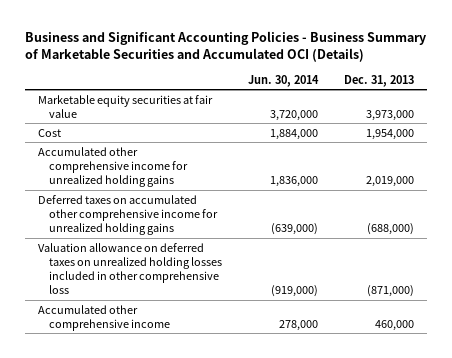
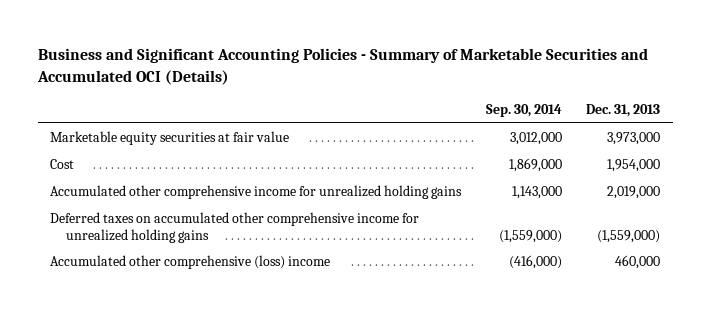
[25,31,427,63] Business and Significant Accounting Policies - Business Summary of Marketable Securities and Accumulated OCI (Details) -> [37,48,649,85] Business and Significant Accounting Policies - Summary of Marketable Securities and Accumulated OCI (Details)
[247,74,319,87] Jun. 30, 2014 -> none
none -> [485,104,562,118] Sep. 30, 2014
[38,242,222,295] Valuation allowance on deferred taxes on unrealized holding losses included in other comprehensive loss -> none
[366,222,414,235] (688,000) -> [597,230,661,244] (1,559,000)
[38,304,170,331] Accumulated other comprehensive income -> [50,255,331,270] Accumulated other comprehensive (loss) income

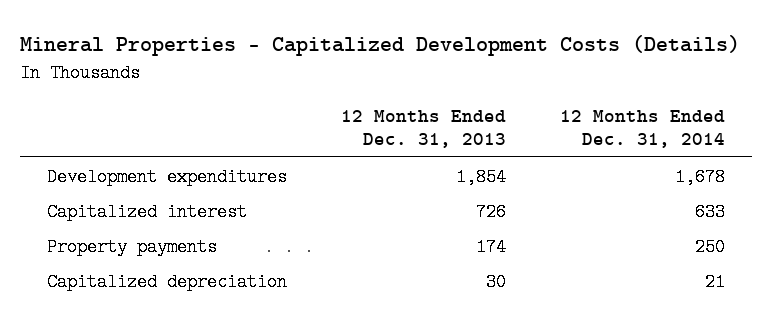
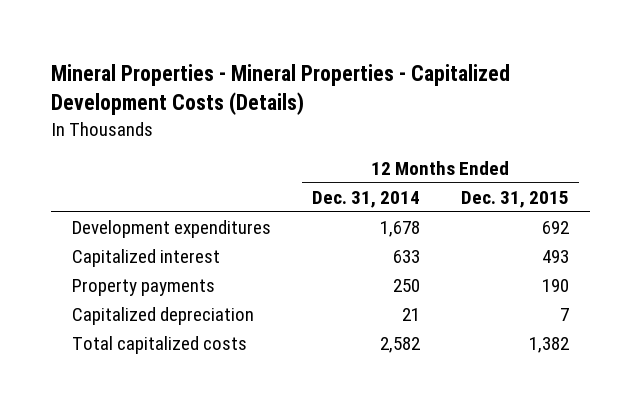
[19,34,740,56] Mineral Properties - Capitalized Development Costs (Details) -> [51,63,511,115] Mineral Properties - Mineral Properties - Capitalized Development Costs (Details)
[340,109,506,149] 12 Months Ended Dec. 31, 2013 -> none
none -> [460,190,569,208] Dec. 31, 2015
none -> [71,335,247,354] Total capitalized costs

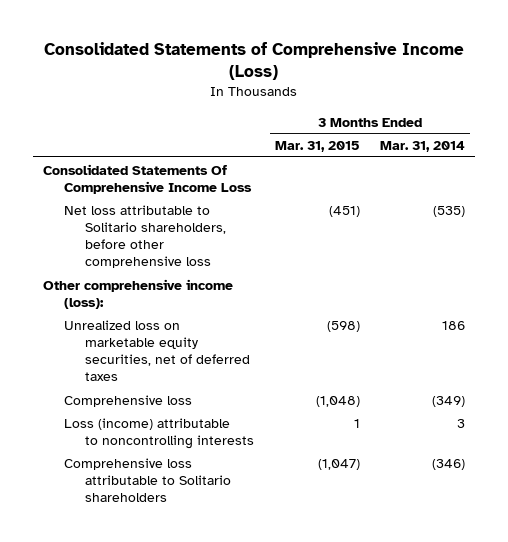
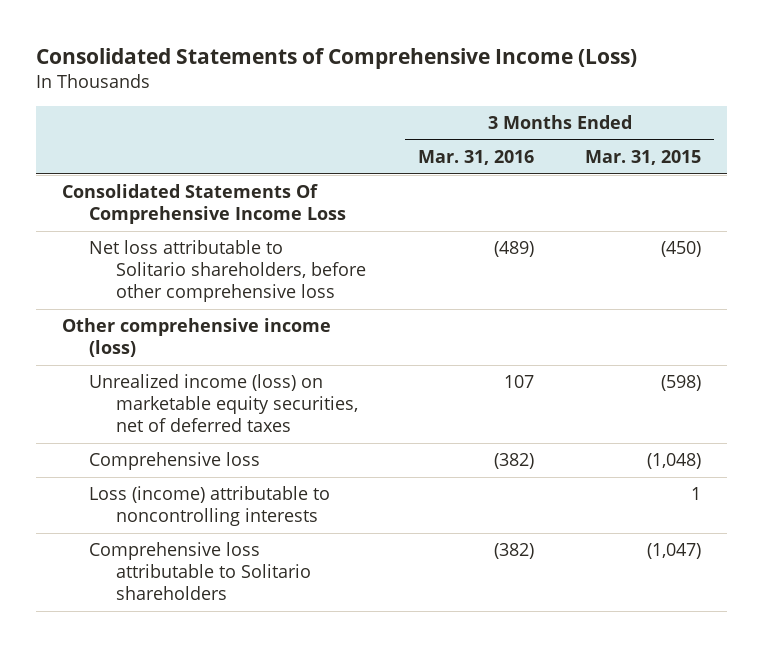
[380,141,466,153] Mar. 31, 2014 -> none
none -> [417,150,534,166] Mar. 31, 2016
[328,205,360,217] (451) -> [661,241,702,258] (450)
[42,278,233,309] Other comprehensive income (loss): -> [61,318,331,358] Other comprehensive income (loss)
[64,319,251,381] Unrealized loss on marketable equity securities, net of deferred taxes -> [88,374,359,433] Unrealized income (loss) on marketable equity securities, net of deferred taxes

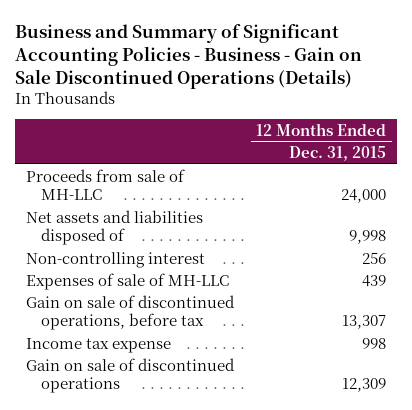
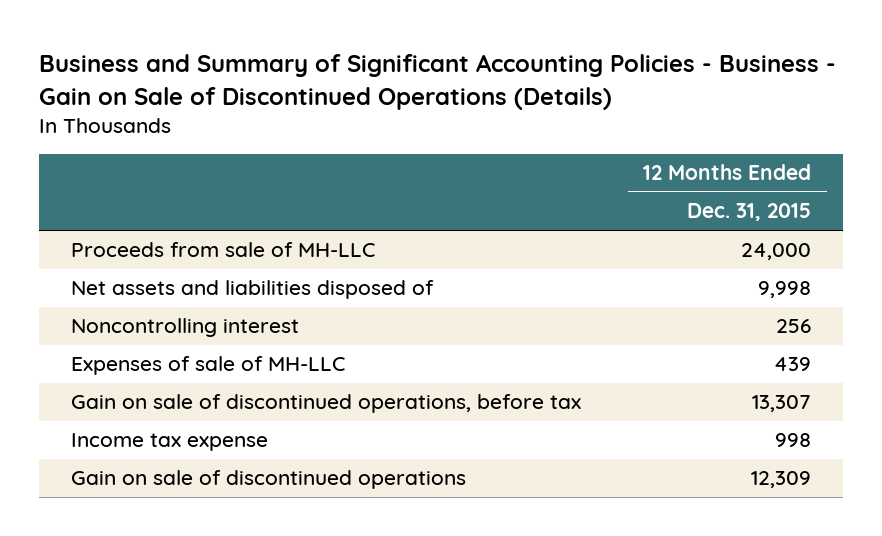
[15,24,363,90] Business and Summary of Significant Accounting Policies - Business - Gain on Sale Discontinued Operations (Details) -> [39,53,837,110] Business and Summary of Significant Accounting Policies - Business - Gain on Sale of Discontinued Operations (Details)
[26,251,206,268] Non-controlling interest -> [70,318,299,338] Noncontrolling interest

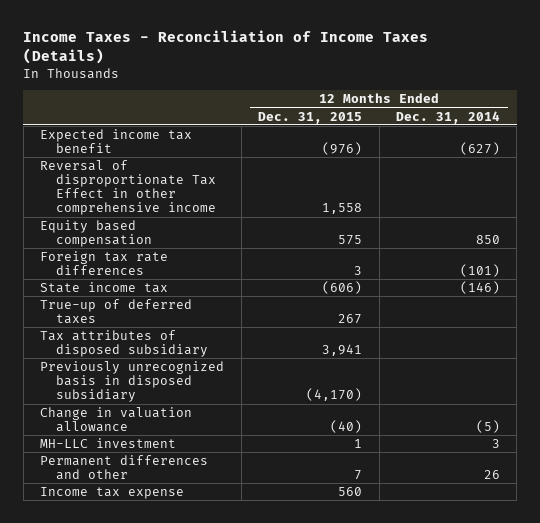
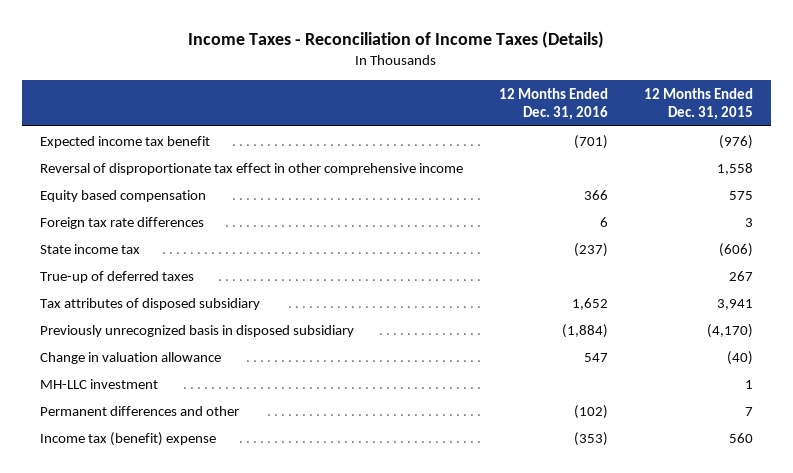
[395,110,500,124] Dec. 31, 2014 -> none
none -> [498,88,608,120] 12 Months Ended Dec. 31, 2016
[40,159,216,216] Reversal of disproportionate Tax Effect in other comprehensive income -> [39,162,463,175] Reversal of disproportionate tax effect in other comprehensive income
[40,486,185,499] Income tax expense -> [39,431,216,446] Income tax (benefit) expense

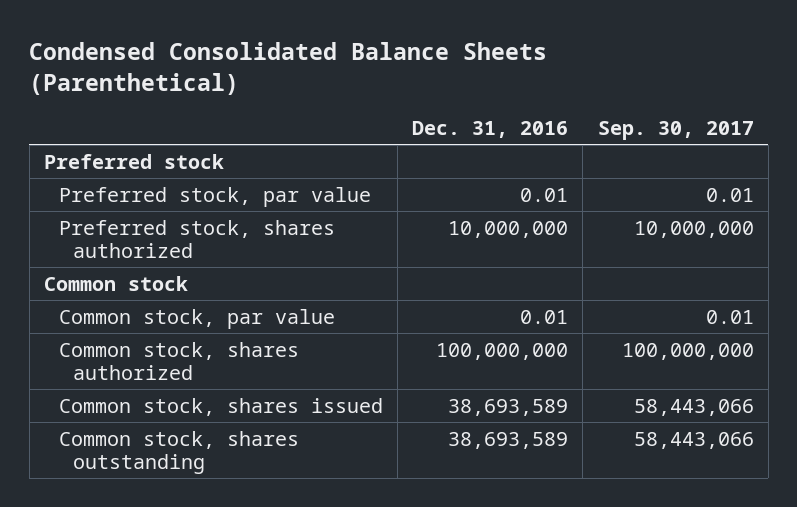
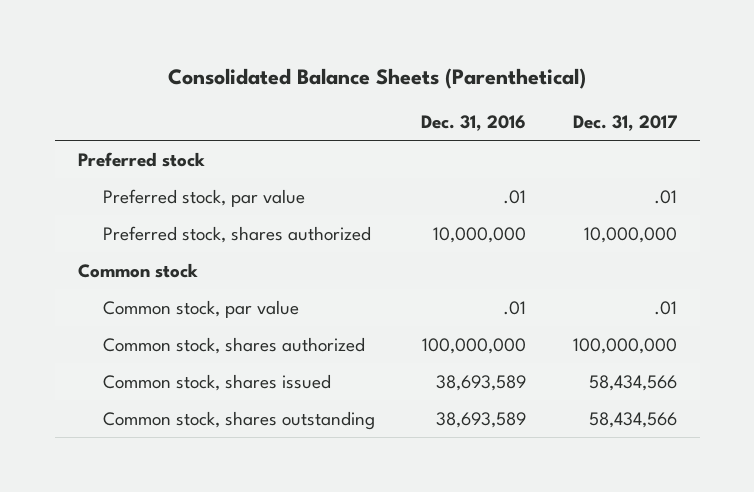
[29,42,548,96] Condensed Consolidated Balance Sheets (Parenthetical) -> [168,68,587,90] Consolidated Balance Sheets (Parenthetical)
[597,120,754,140] Sep. 30, 2017 -> none
none -> [572,115,677,132] Dec. 31, 2017
[520,187,569,202] 0.01 -> [503,189,527,204] .01
[520,309,569,324] 0.01 -> [503,300,527,315] .01

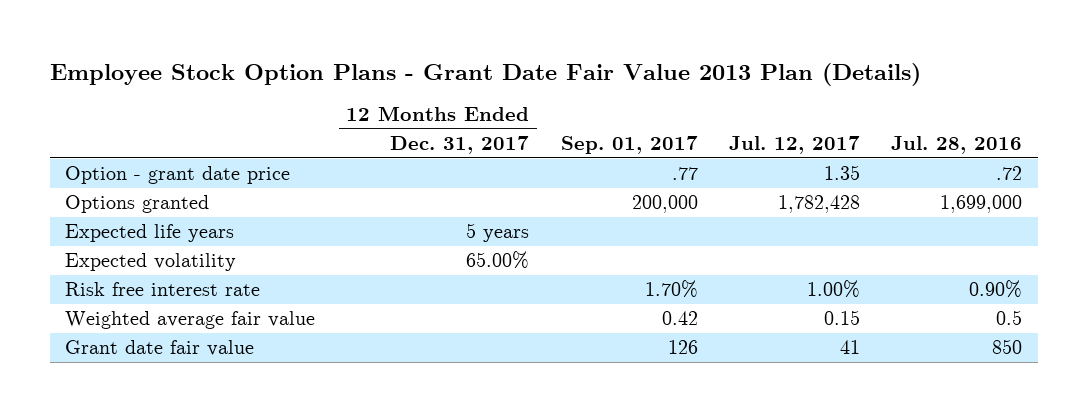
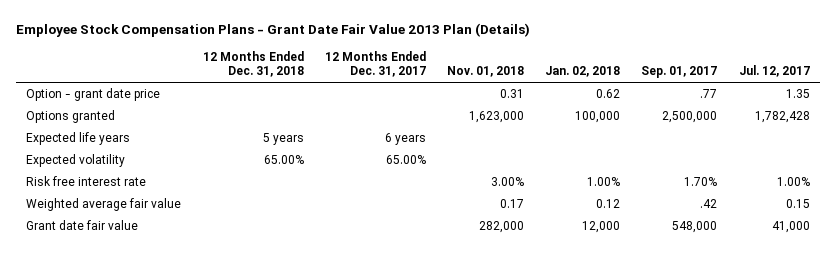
[49,62,921,86] Employee Stock Option Plans - Grant Date Fair Value 2013 Plan (Details) -> [15,22,530,37] Employee Stock Compensation Plans - Grant Date Fair Value 2013 Plan (Details)
[891,135,1023,154] Jul. 28, 2016 -> none
none -> [202,51,304,78] 12 Months Ended Dec. 31, 2018
none -> [446,66,524,78] Nov. 01, 2018
none -> [545,66,621,78] Jan. 02, 2018
[631,195,698,214] 200,000 -> [662,111,718,124] 2,500,000
[466,223,530,243] 5 years -> [384,133,426,146] 6 years
[661,311,698,326] 0.42 -> [700,199,718,209] .42
[667,340,698,355] 126 -> [672,221,718,234] 548,000
[839,340,860,355] 41 -> [771,221,810,234] 41,000

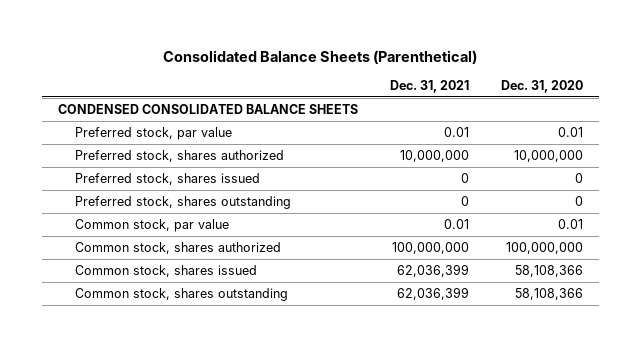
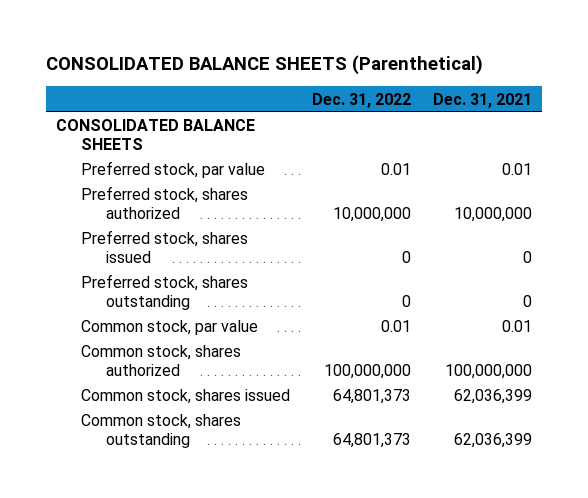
[163,49,478,64] Consolidated Balance Sheets (Parenthetical) -> [45,55,483,76] CONSOLIDATED BALANCE SHEETS (Parenthetical)
[500,80,583,94] Dec. 31, 2020 -> none
none -> [311,92,411,108] Dec. 31, 2022
[57,103,358,114] CONDENSED CONSOLIDATED BALANCE SHEETS -> [56,119,256,151] CONSOLIDATED BALANCE SHEETS

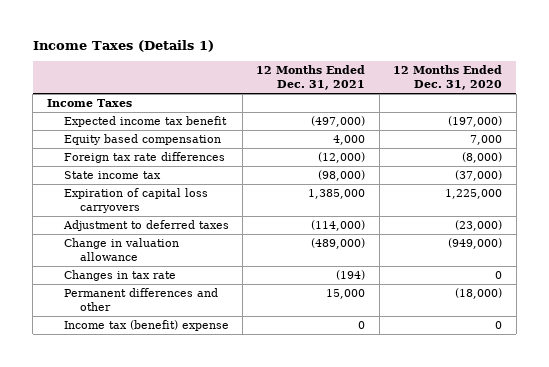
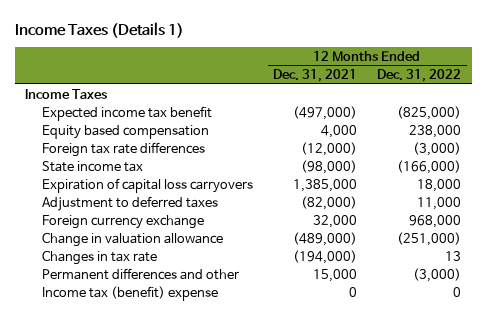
[393,65,503,91] 12 Months Ended Dec. 31, 2020 -> none
none -> [377,69,462,83] Dec. 31, 2022
[311,220,366,232] (114,000) -> [300,195,357,210] (82,000)
none -> [41,214,204,229] Foreign currency exchange
[336,270,366,281] (194) -> [292,249,357,264] (194,000)

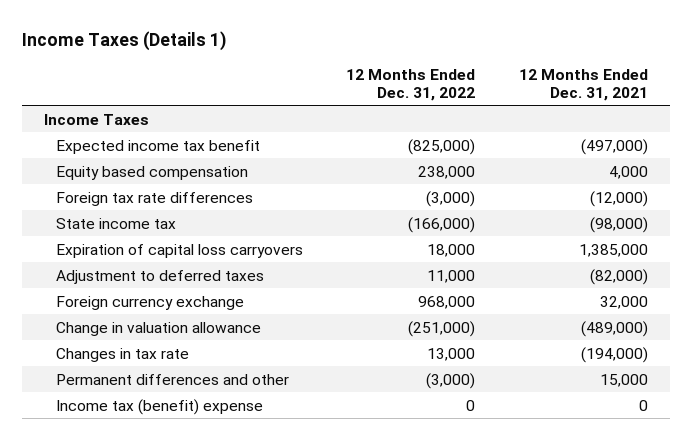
[445,250,462,261] 13 -> [427,347,476,361] 13,000

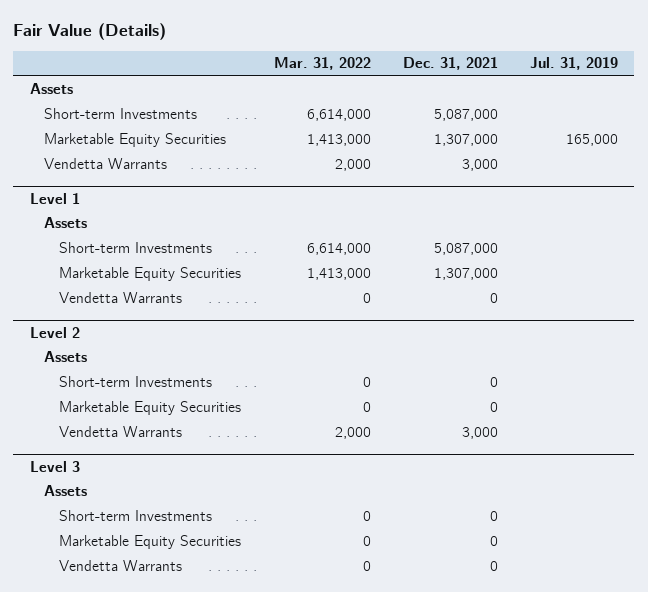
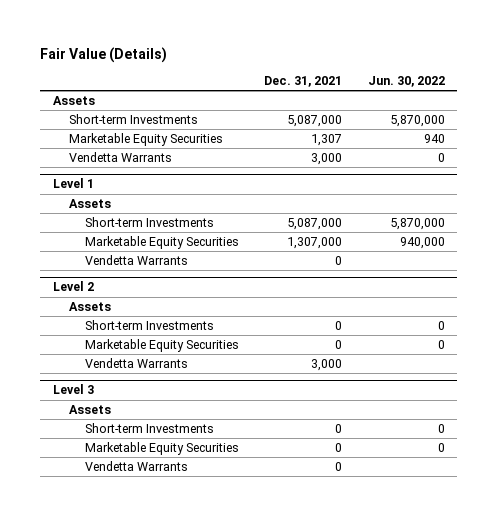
[273,57,371,71] Mar. 31, 2022 -> none
[530,57,619,71] Jul. 31, 2019 -> none
none -> [367,76,445,88] Jun. 30, 2022
[433,134,498,147] 1,307,000 -> [311,133,343,146] 1,307

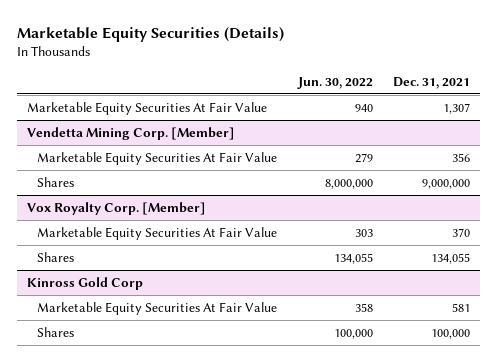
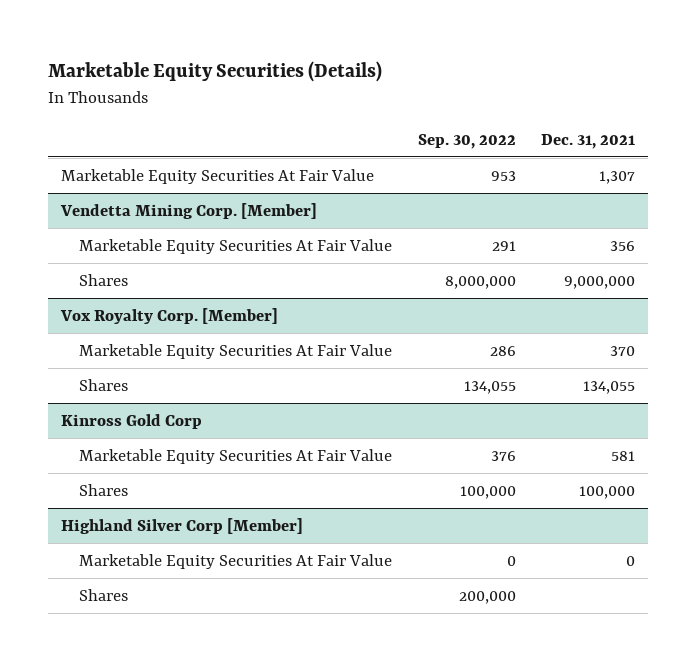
[296,76,373,89] Jun. 30, 2022 -> none
none -> [417,133,516,149] Sep. 30, 2022
none -> [60,517,303,534] Highland Silver Corp [Member]
none -> [79,553,393,569] Marketable Equity Securities At Fair Value
none -> [79,588,129,601] Shares

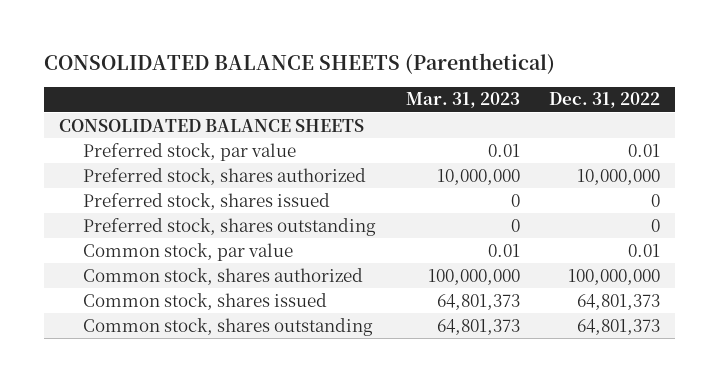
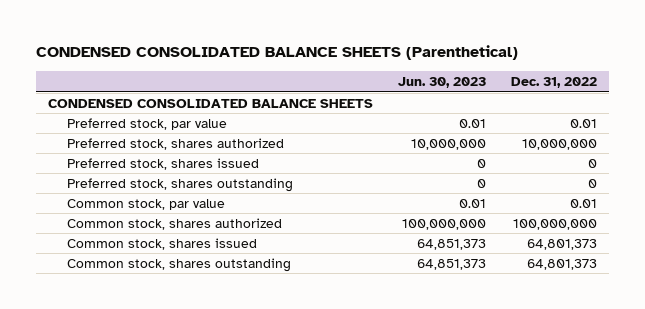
[43,52,555,74] CONSOLIDATED BALANCE SHEETS (Parenthetical) -> [35,45,518,61] CONDENSED CONSOLIDATED BALANCE SHEETS (Parenthetical)
[405,92,520,109] Mar. 31, 2023 -> none
none -> [397,77,486,89] Jun. 30, 2023
[58,118,364,132] CONSOLIDATED BALANCE SHEETS -> [48,98,374,108] CONDENSED CONSOLIDATED BALANCE SHEETS

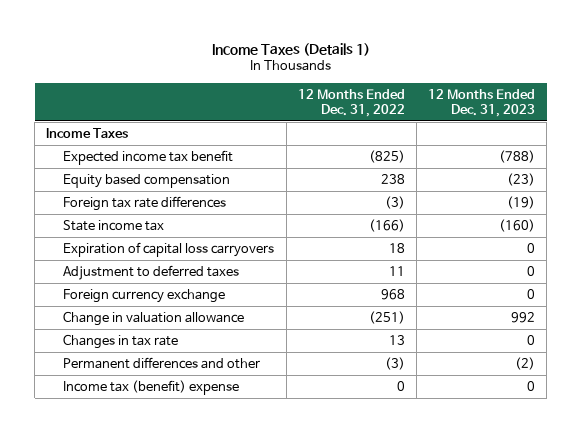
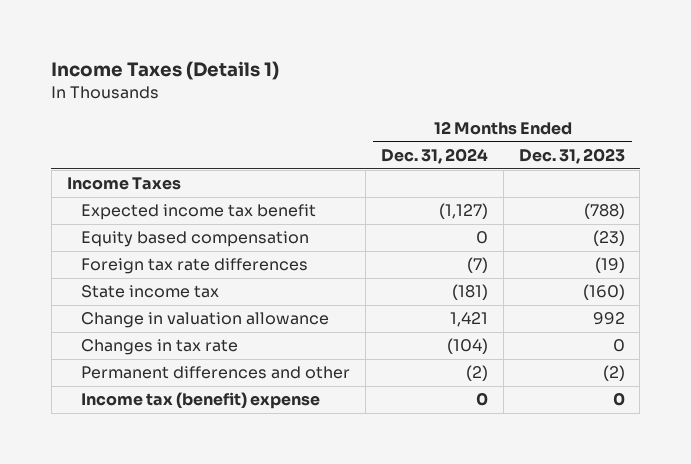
[297,88,405,117] 12 Months Ended Dec. 31, 2022 -> none
none -> [380,148,488,165] Dec. 31, 2024
[63,241,275,257] Expiration of capital loss carryovers -> none
[63,264,240,280] Adjustment to deferred taxes -> none
[63,288,226,303] Foreign currency exchange -> none

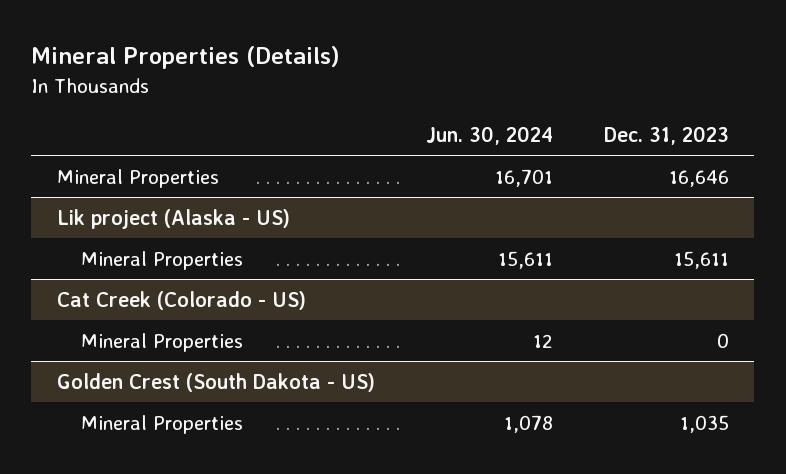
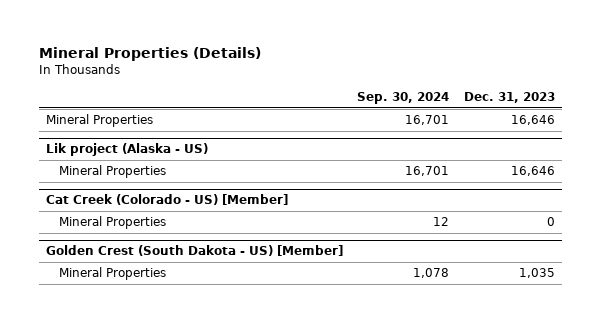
[425,126,553,146] Jun. 30, 2024 -> none
none -> [357,92,450,105] Sep. 30, 2024
[673,250,729,269] 15,611 -> [510,166,555,177] 16,646
[56,290,306,310] Cat Creek (Colorado - US) -> [46,194,289,206] Cat Creek (Colorado - US) [Member]
[56,372,375,392] Golden Crest (South Dakota - US) -> [46,245,344,257] Golden Crest (South Dakota - US) [Member]

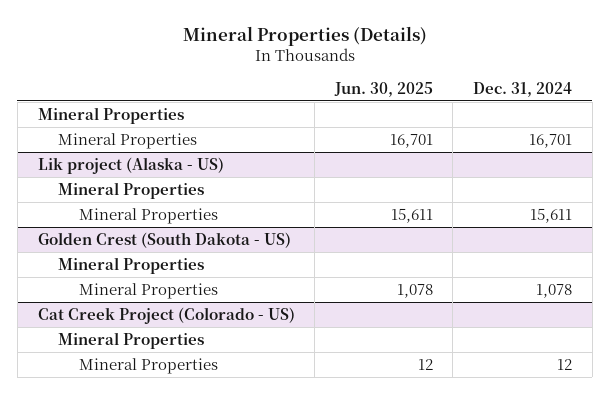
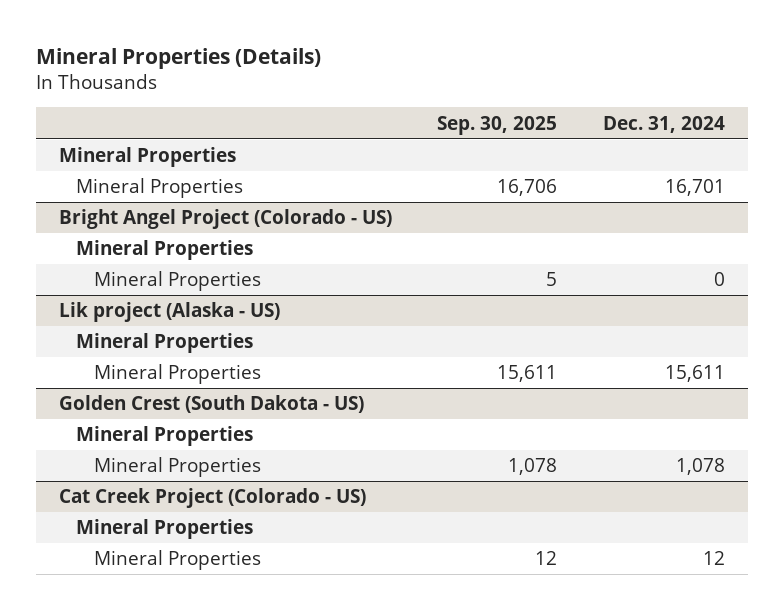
[333,81,433,97] Jun. 30, 2025 -> none
none -> [437,115,558,135] Sep. 30, 2025
none -> [58,209,392,230] Bright Angel Project (Colorado - US)
none -> [76,240,254,261] Mineral Properties
none -> [93,271,261,292] Mineral Properties

